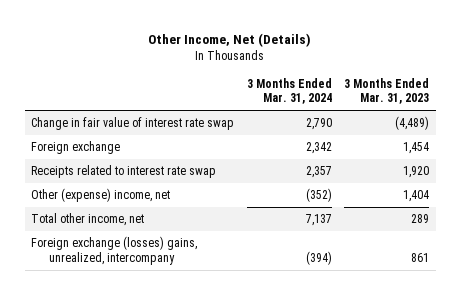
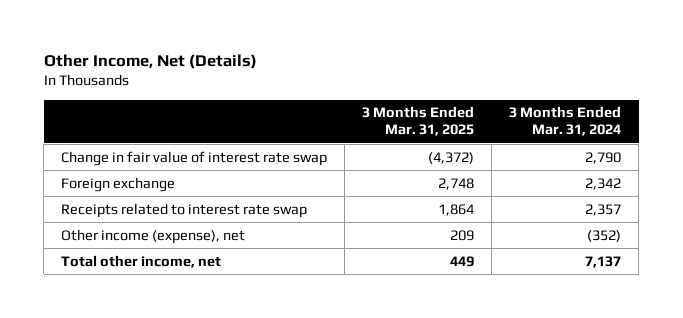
[344,77,430,105] 3 Months Ended Mar. 31, 2023 -> none
none -> [362,106,475,137] 3 Months Ended Mar. 31, 2025
[31,188,171,203] Other (expense) income, net -> [61,228,246,244] Other income (expense), net
[31,236,198,265] Foreign exchange (losses) gains, unrealized, intercompany -> none

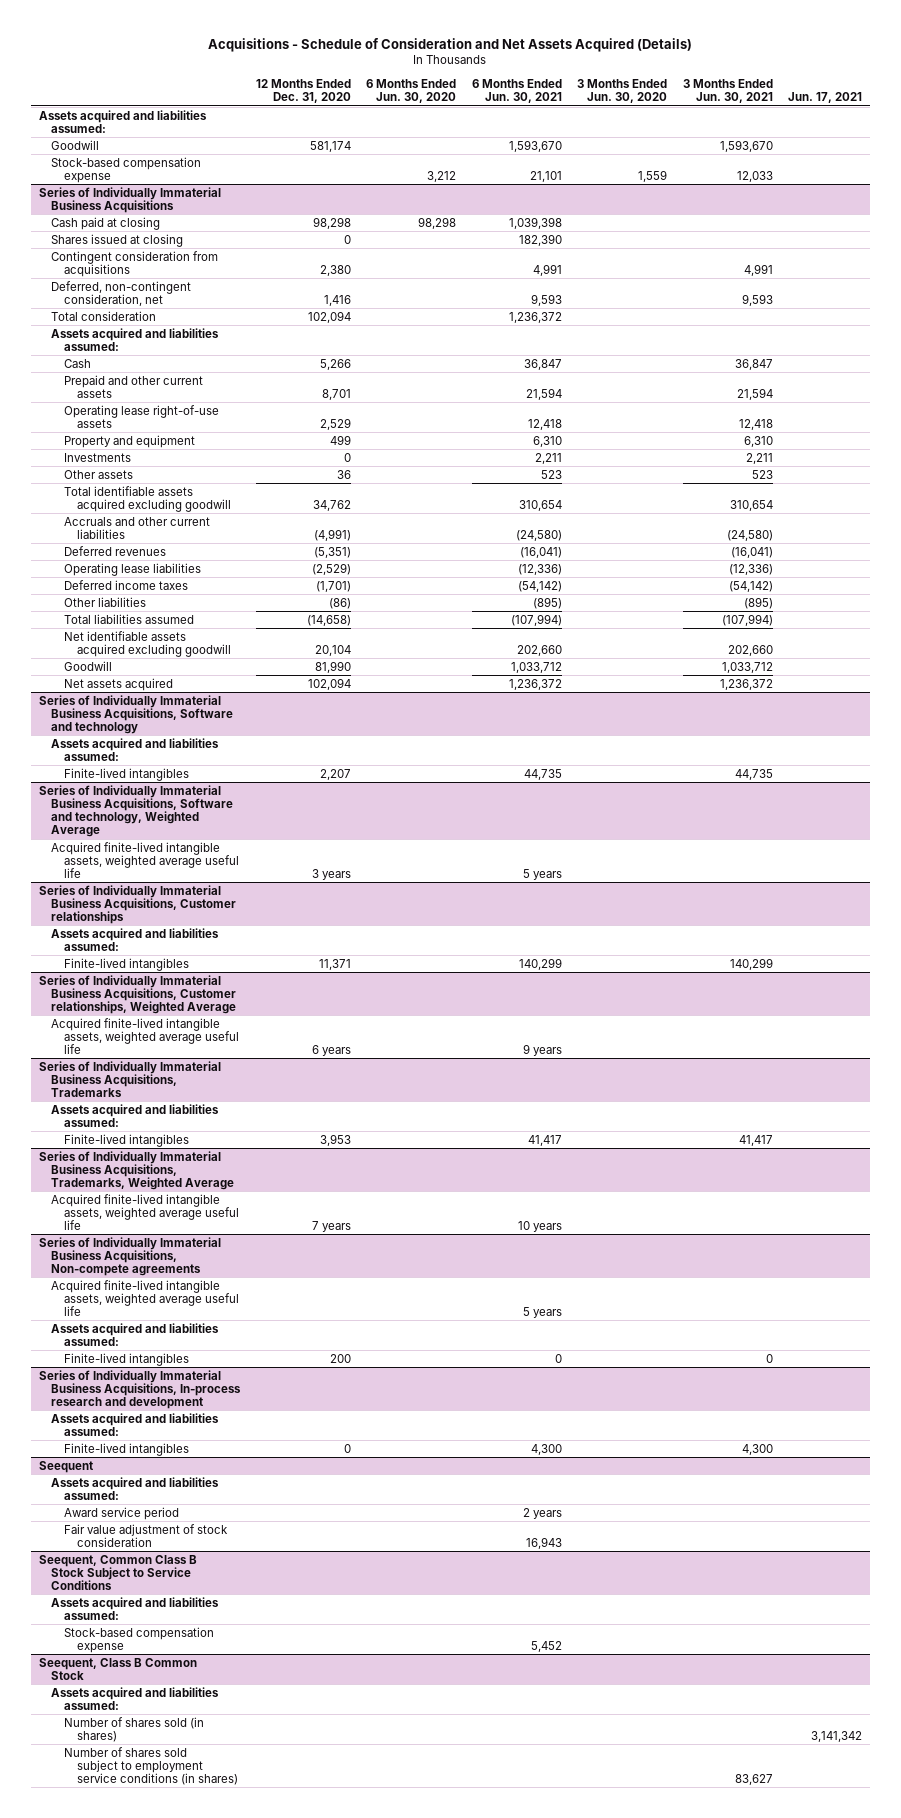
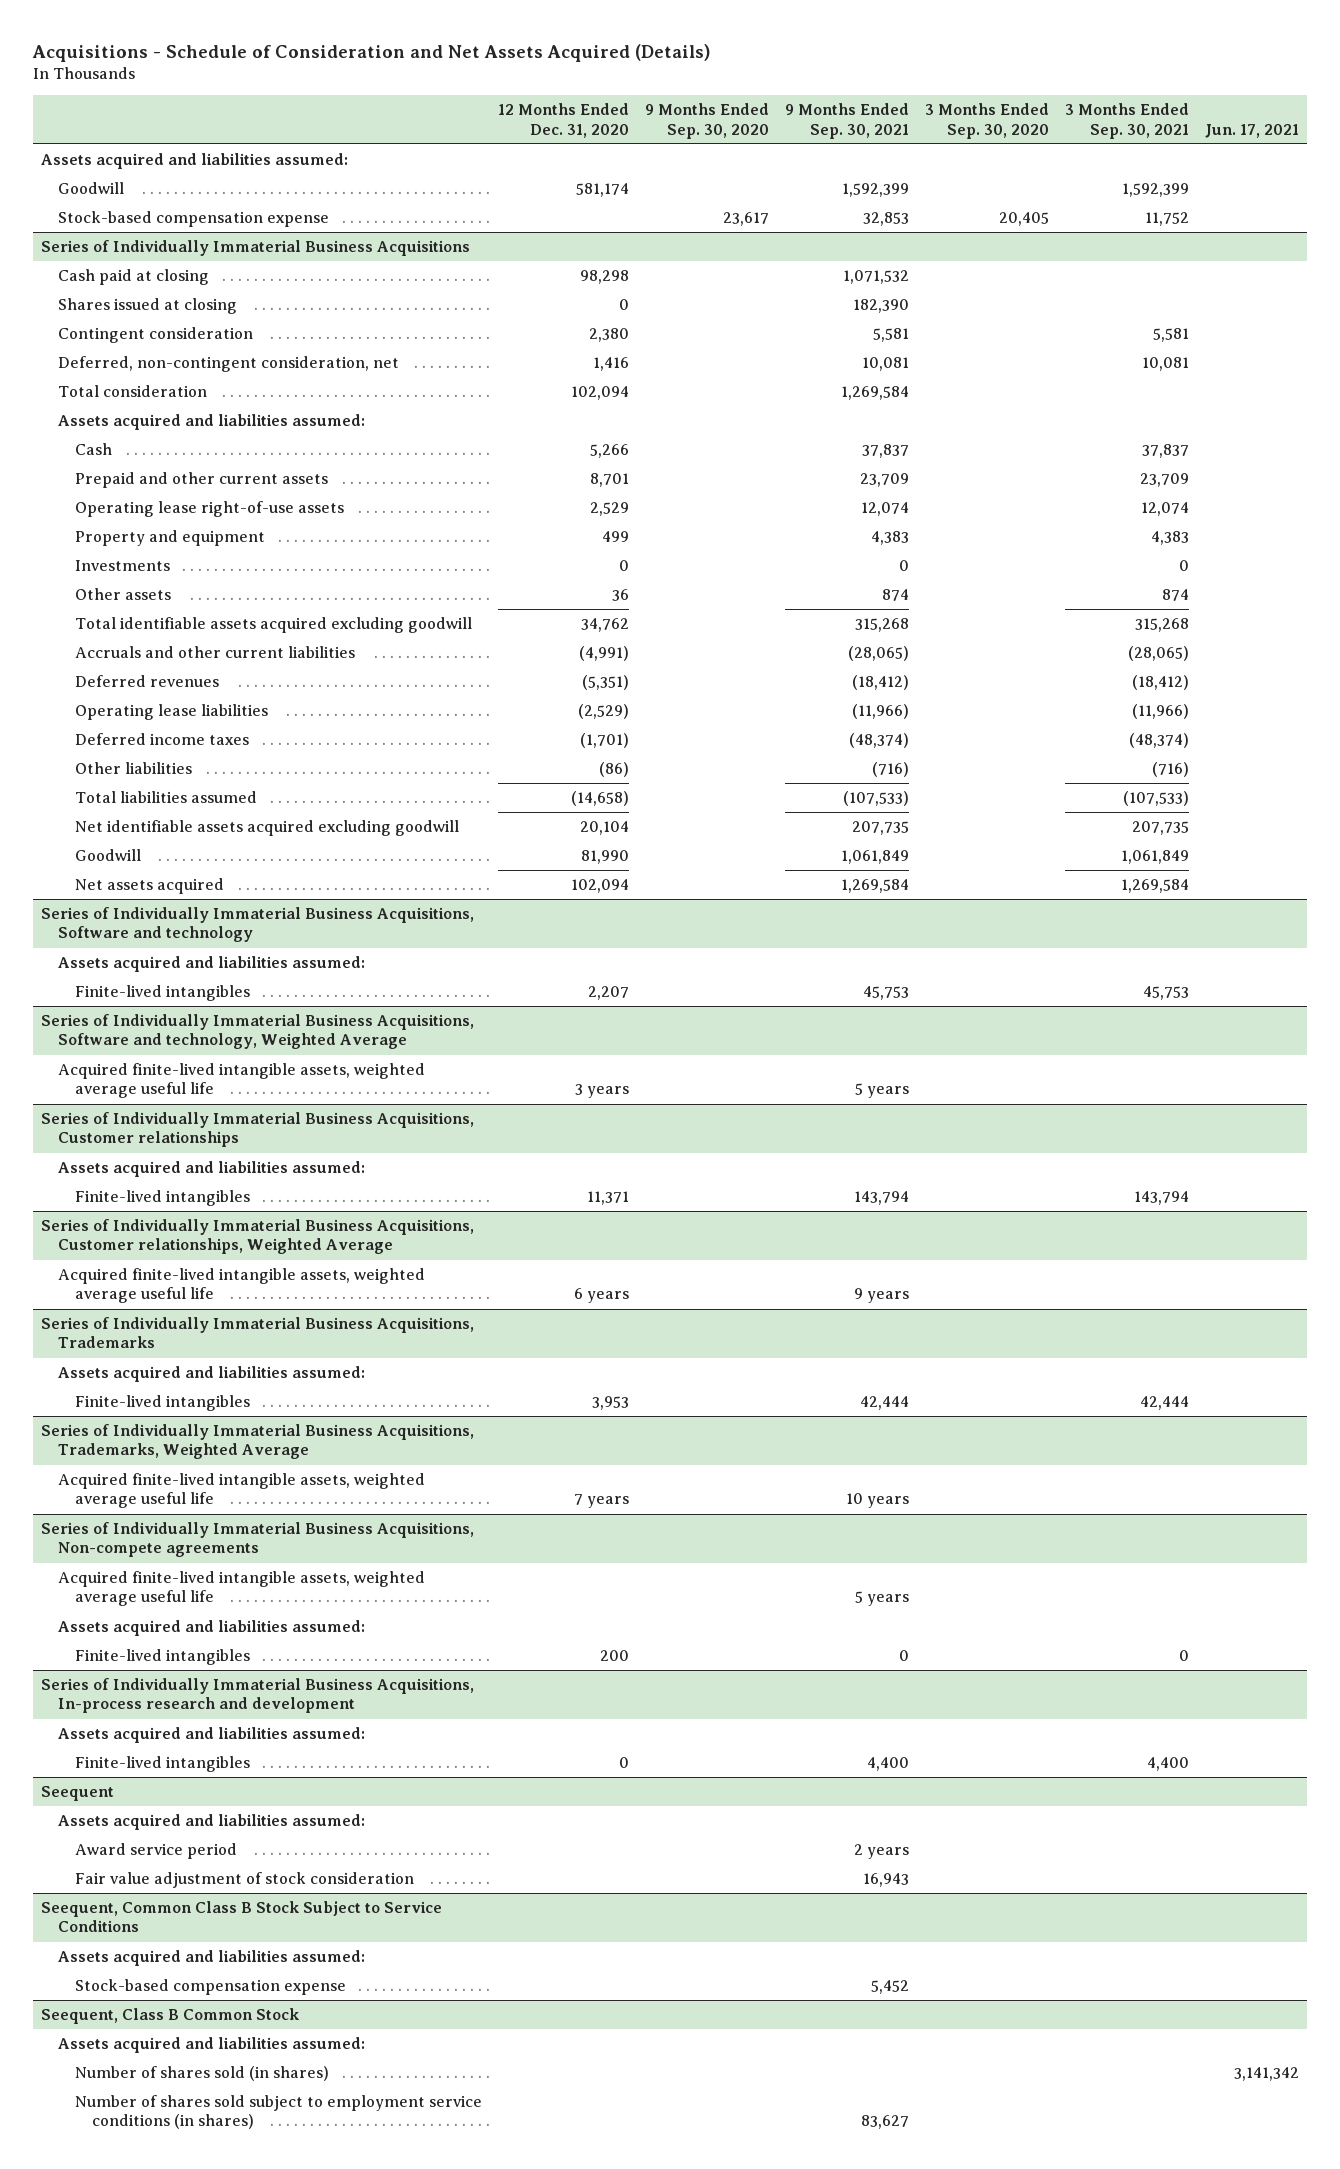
[366,79,457,104] 6 Months Ended Jun. 30, 2020 -> none
[471,79,562,104] 6 Months Ended Jun. 30, 2021 -> none
[577,79,668,104] 3 Months Ended Jun. 30, 2020 -> none
[682,79,773,104] 3 Months Ended Jun. 30, 2021 -> none
none -> [645,103,770,139] 9 Months Ended Sep. 30, 2020
none -> [785,103,910,139] 9 Months Ended Sep. 30, 2021
none -> [925,103,1050,139] 3 Months Ended Sep. 30, 2020
none -> [1065,103,1190,139] 3 Months Ended Sep. 30, 2021
[51,250,219,277] Contingent consideration from acquisitions -> [58,327,254,344] Contingent consideration

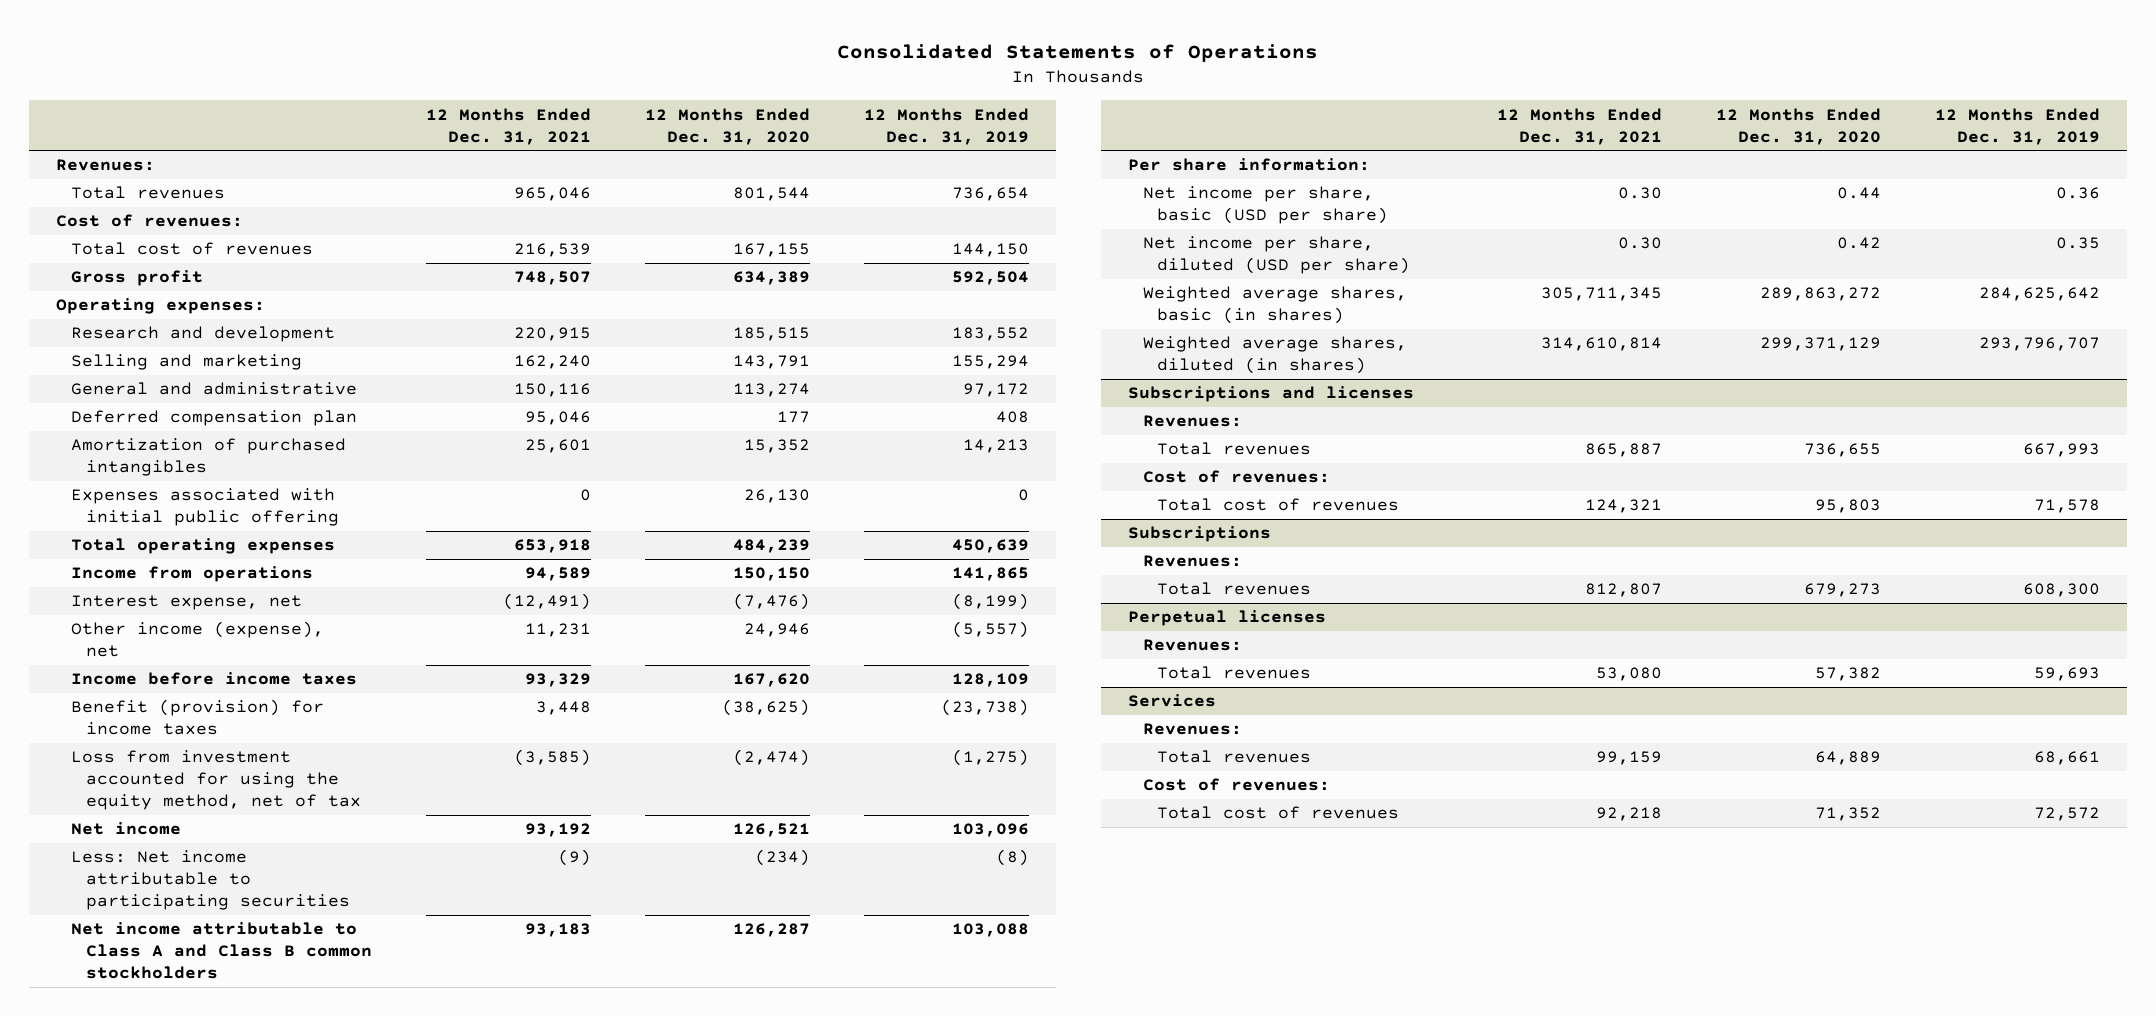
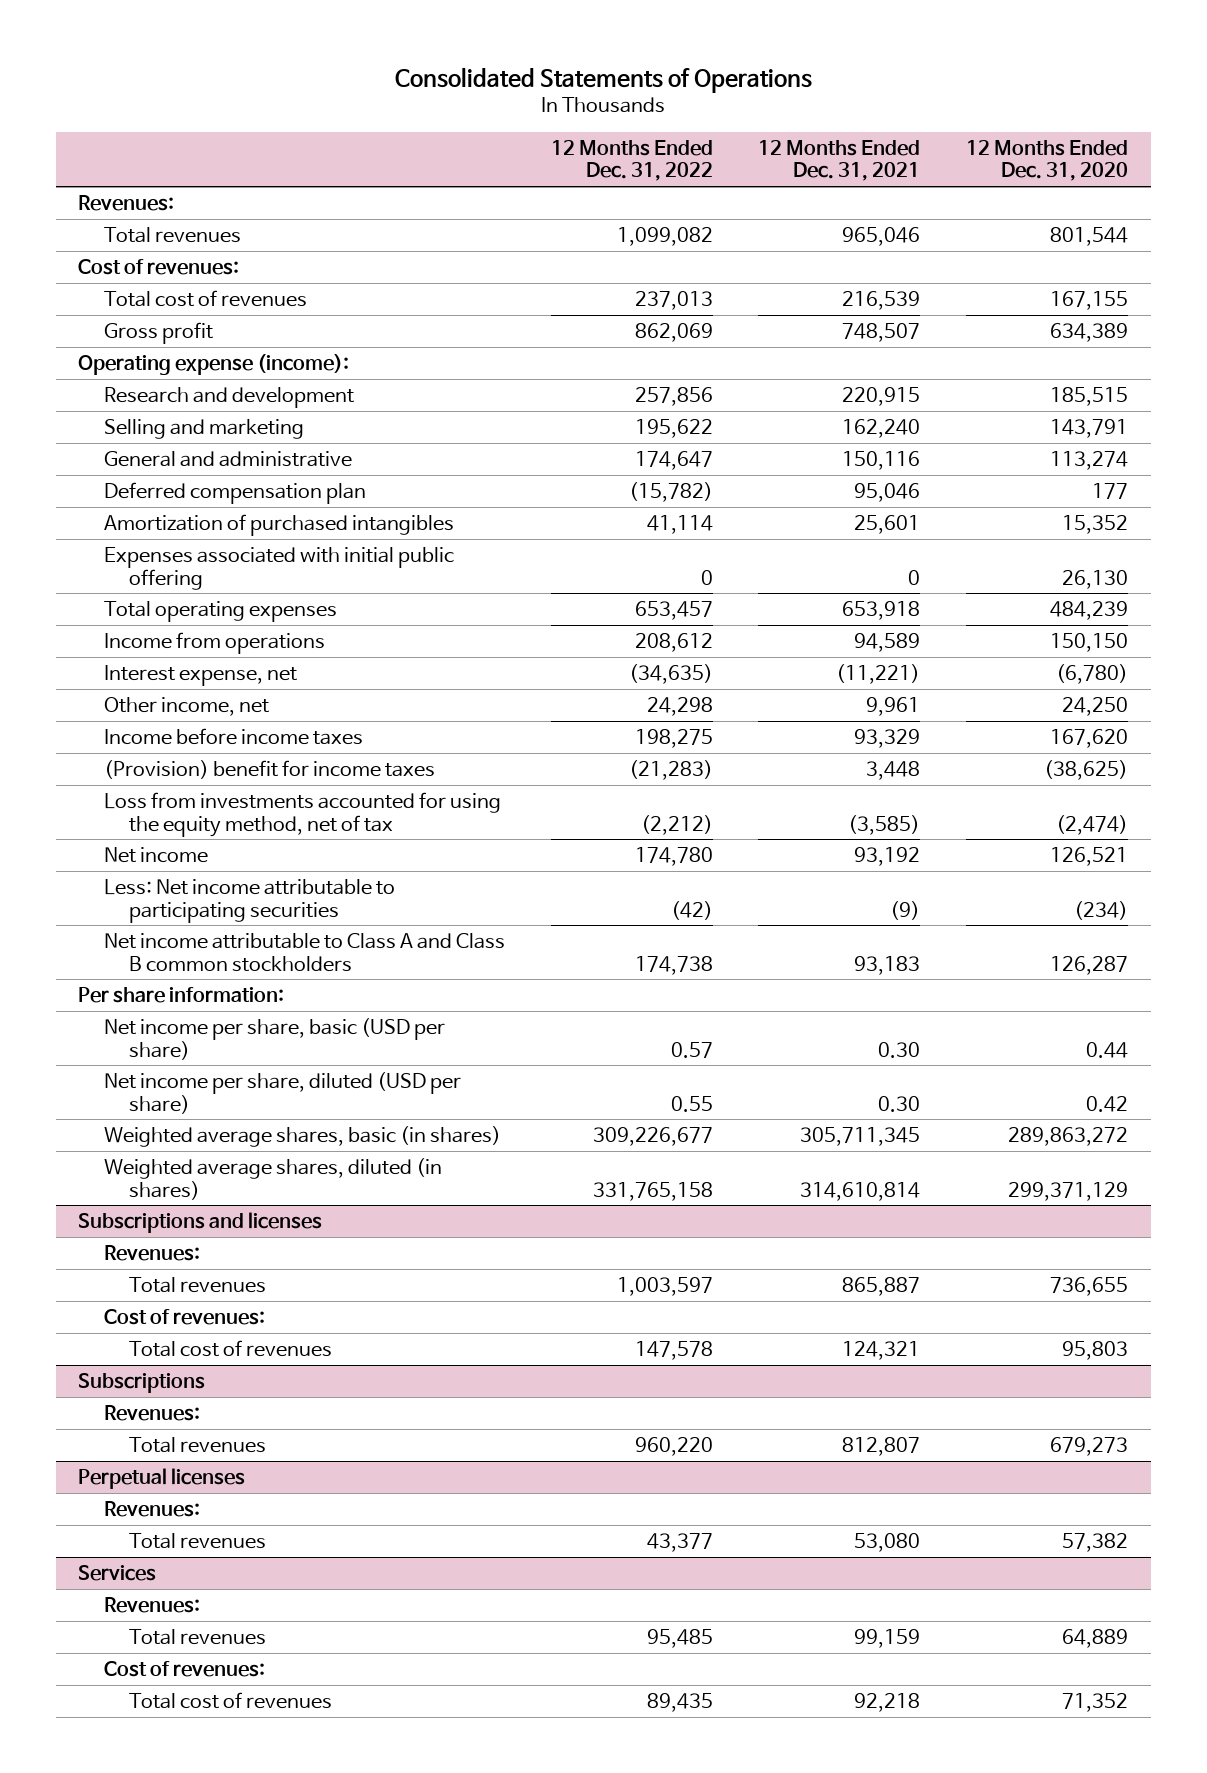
[863,107,1029,145] 12 Months Ended Dec. 31, 2019 -> none
none -> [550,139,713,182] 12 Months Ended Dec. 31, 2022
[56,298,266,315] Operating expenses: -> [78,353,350,375] Operating expense (income):
[502,593,591,611] (12,491) -> [836,663,921,684] (11,221)
[732,593,810,611] (7,476) -> [1056,663,1129,684] (6,780)
[71,621,325,658] Other income (expense), net -> [103,696,269,716] Other income, net
[524,623,591,638] 11,231 -> [866,696,921,716] 9,961
[743,623,810,638] 24,946 -> [1062,696,1129,716] 24,250
[71,699,325,736] Benefit (provision) for income taxes -> [103,759,435,779] (Provision) benefit for income taxes
[71,750,361,811] Loss from investment accounted for using the equity method, net of tax -> [103,791,501,837] Loss from investments accounted for using the equity method, net of tax

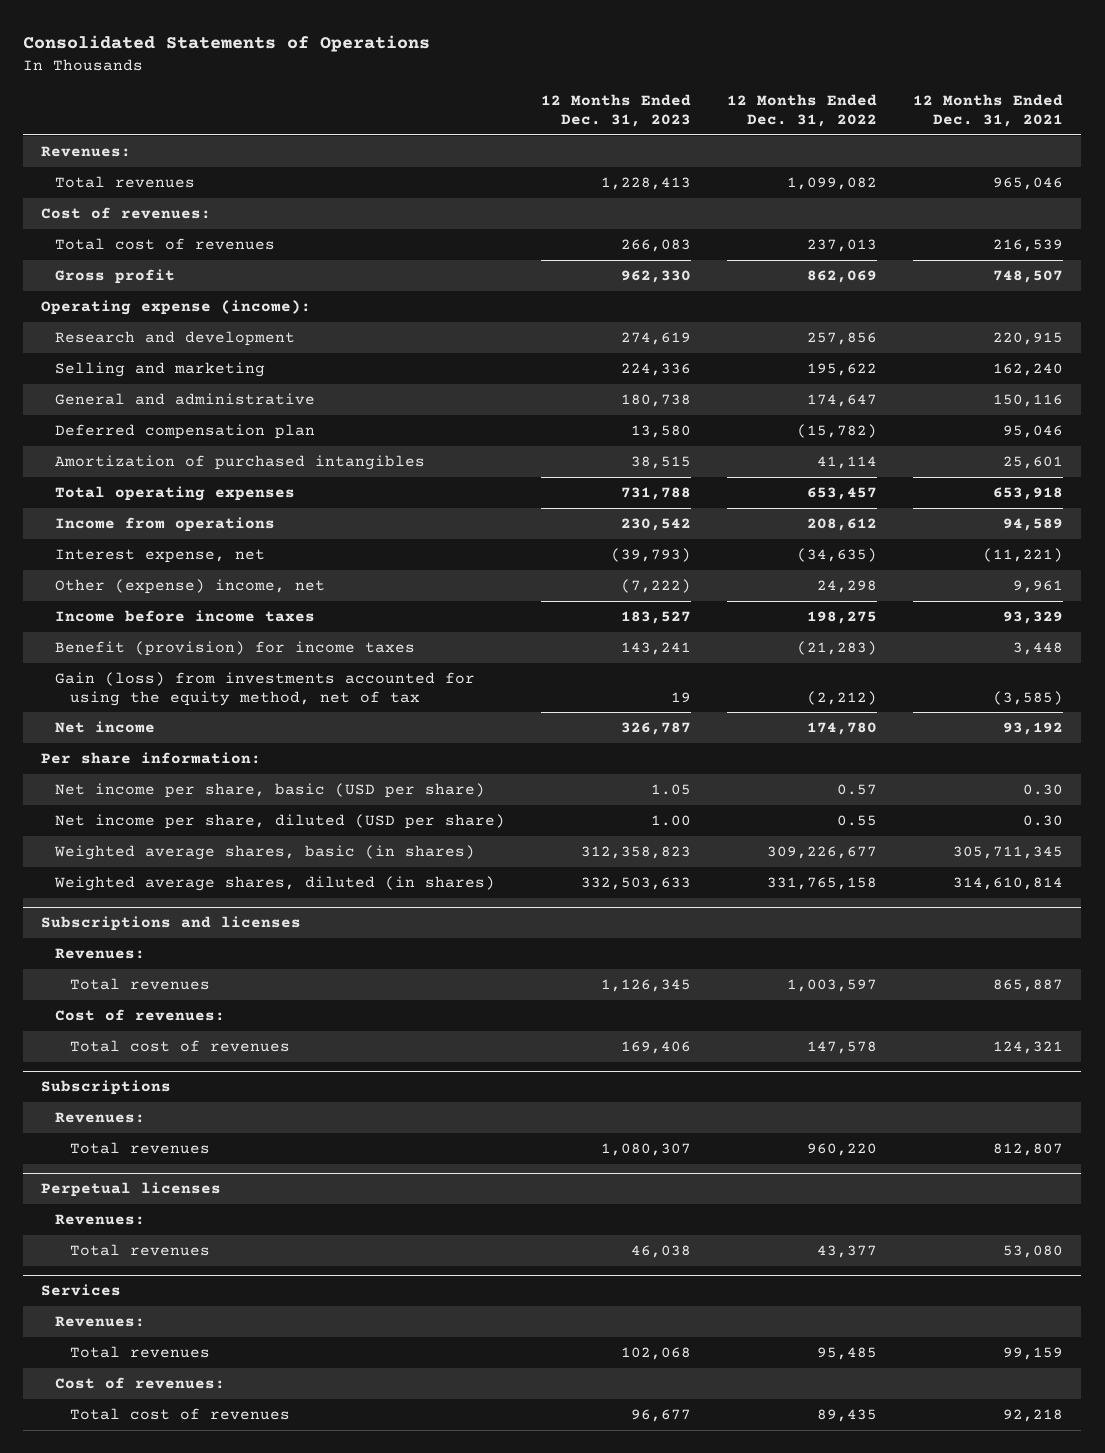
[966,139,1129,182] 12 Months Ended Dec. 31, 2020 -> none
none -> [541,94,692,128] 12 Months Ended Dec. 31, 2023
[103,546,454,590] Expenses associated with initial public offering -> none
[103,696,269,716] Other income, net -> [55,579,326,595] Other (expense) income, net
[103,759,435,779] (Provision) benefit for income taxes -> [55,641,416,657] Benefit (provision) for income taxes
[103,791,501,837] Loss from investments accounted for using the equity method, net of tax -> [55,672,476,706] Gain (loss) from investments accounted for using the equity method, net of tax
[103,878,395,923] Less: Net income attributable to participating securities -> none
[103,932,505,972] Net income attributable to Class A and Class B common stockholders -> none

